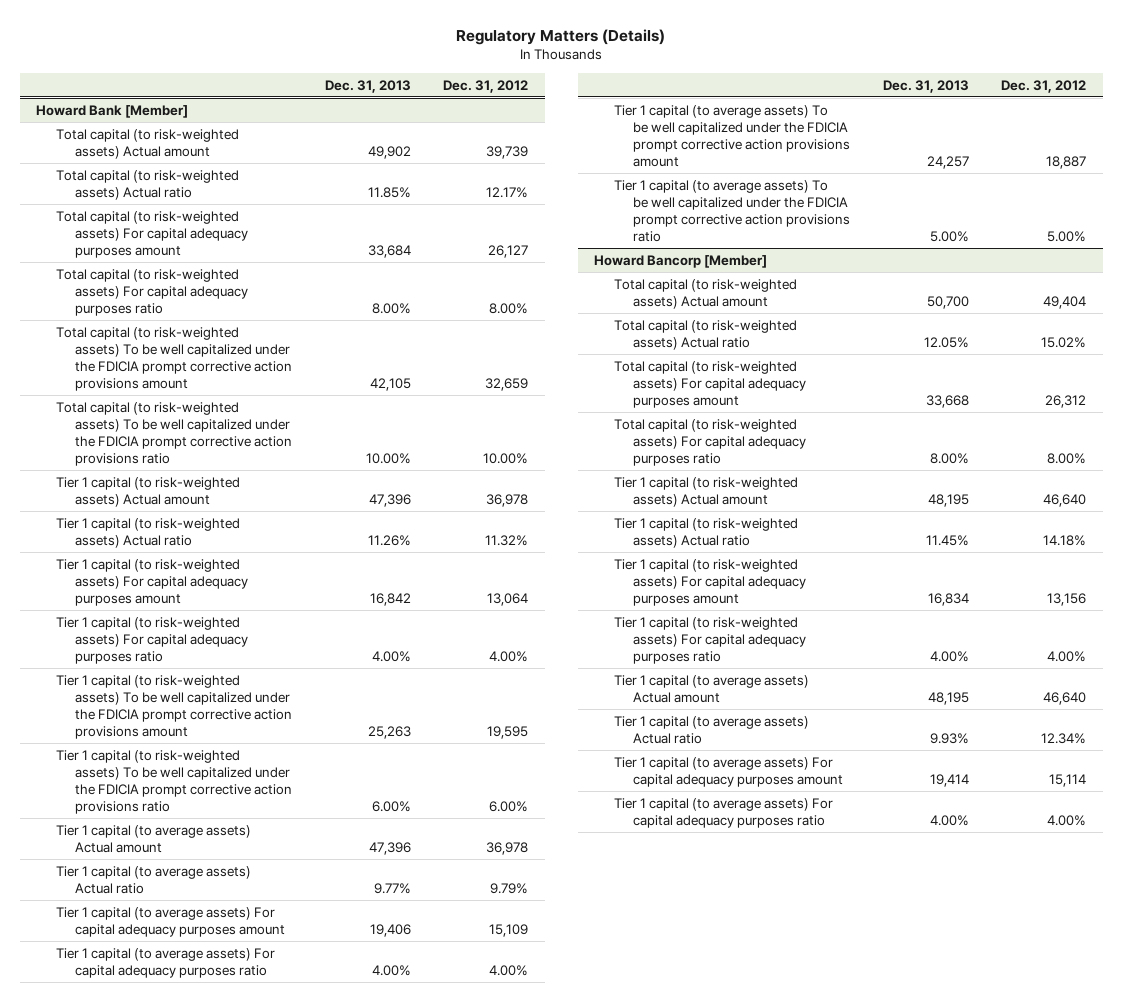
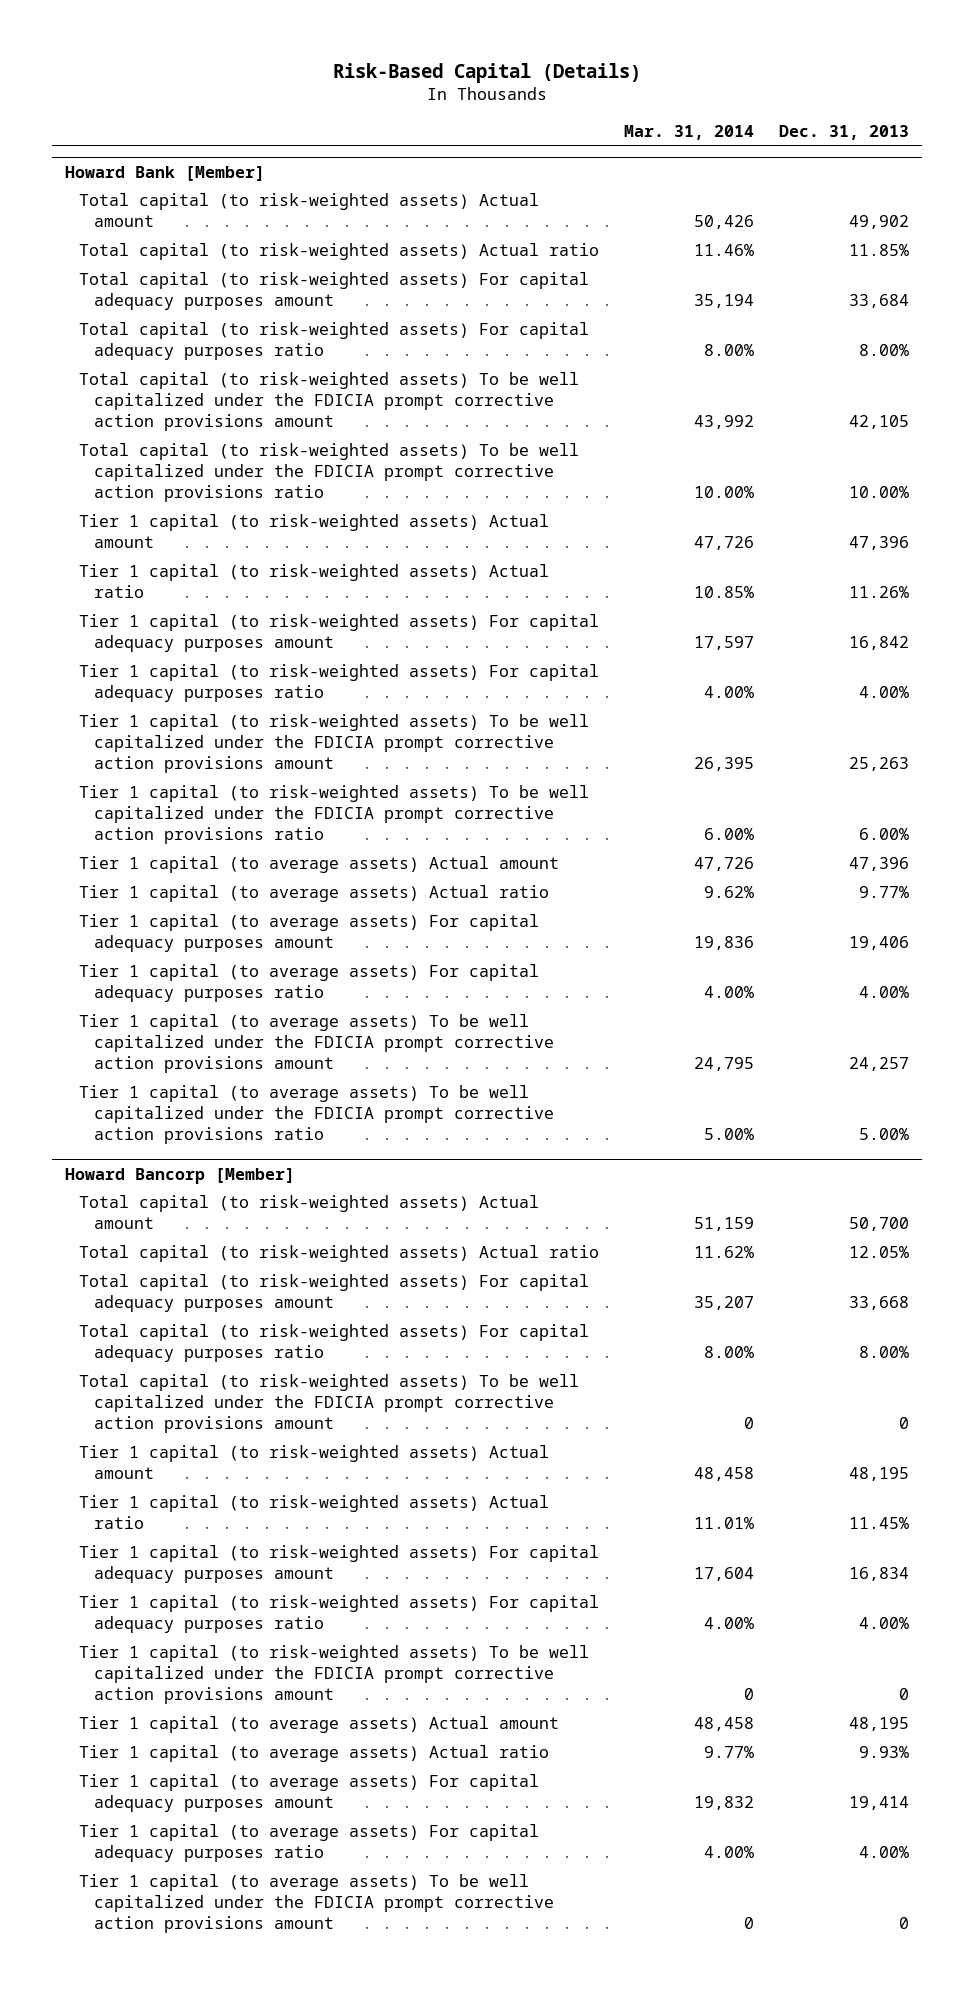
[456,29,666,46] Regulatory Matters (Details) -> [333,62,642,83] Risk-Based Capital (Details)
[443,79,529,93] Dec. 31, 2012 -> none
none -> [624,125,755,141] Mar. 31, 2014
none -> [79,1374,580,1433] Total capital (to risk-weighted assets) To be well capitalized under the FDICIA prompt corrective action provisions amount
none -> [79,1645,590,1704] Tier 1 capital (to risk-weighted assets) To be well capitalized under the FDICIA prompt corrective action provisions amount
none -> [79,1874,554,1933] Tier 1 capital (to average assets) To be well capitalized under the FDICIA prompt corrective action provisions amount

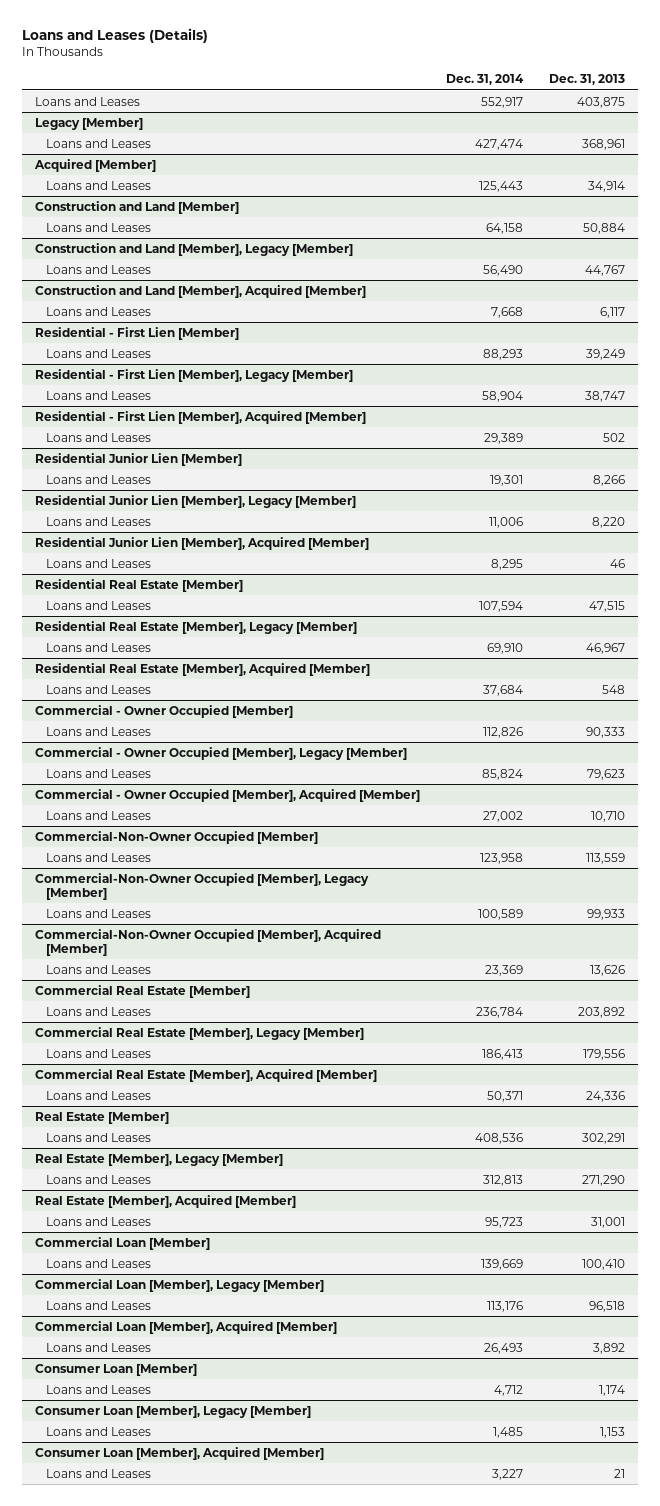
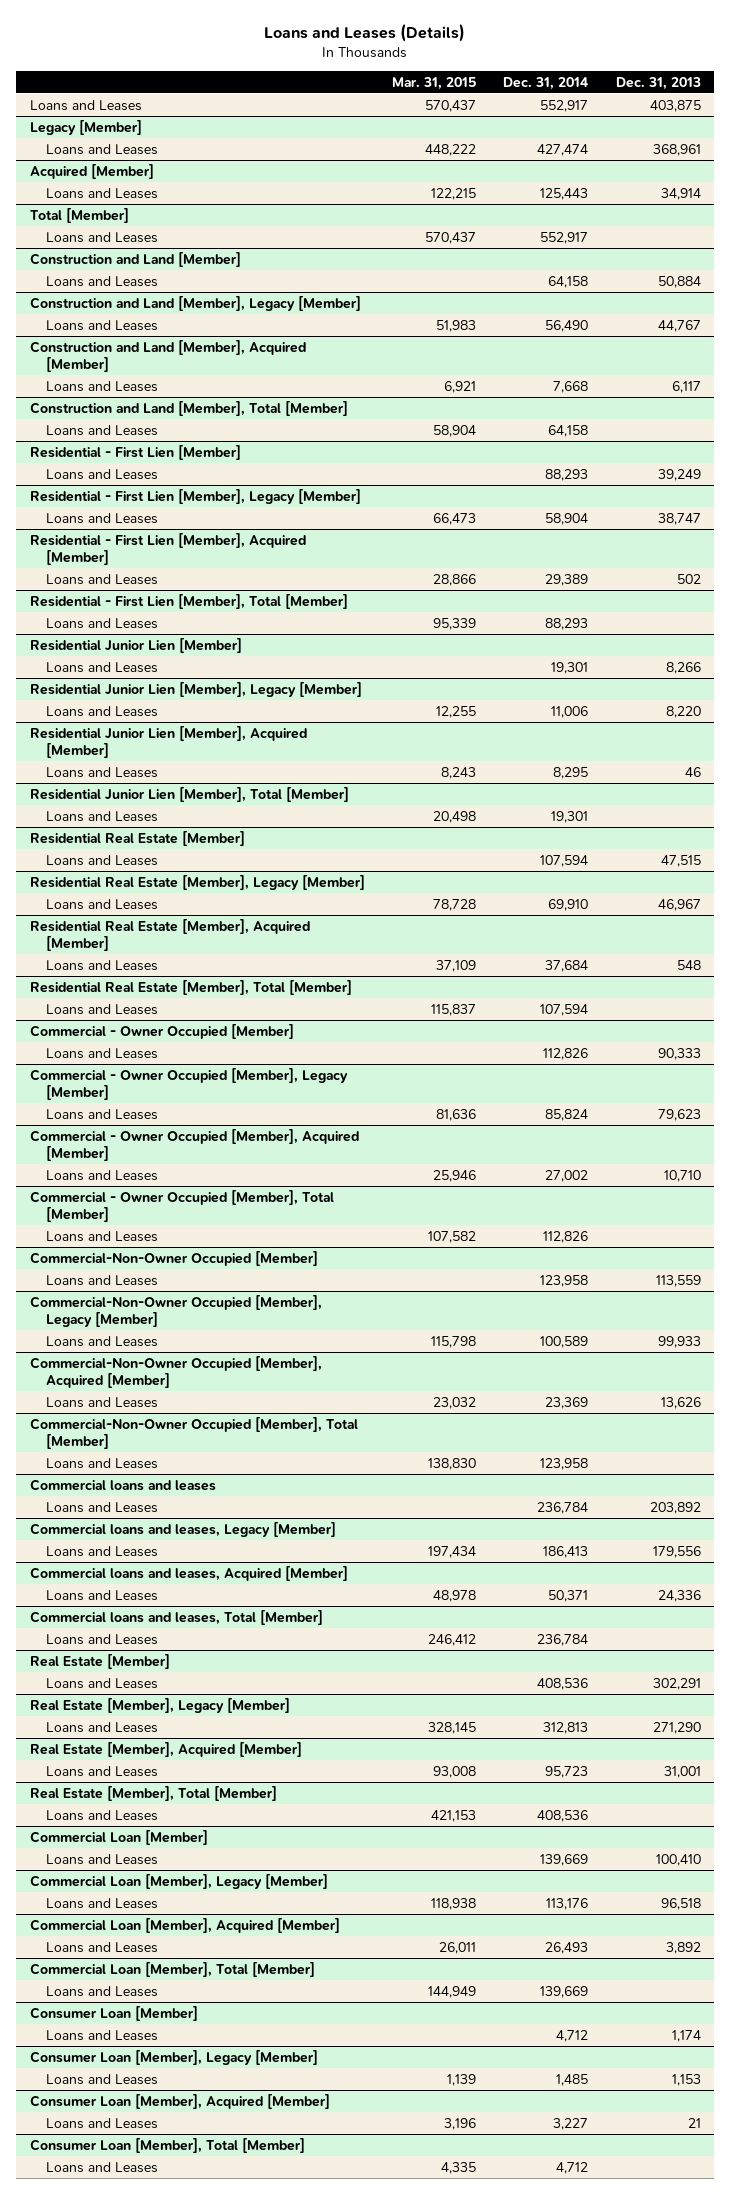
none -> [392,76,477,90] Mar. 31, 2015
none -> [29,207,129,223] Total [Member]
none -> [45,231,158,243] Loans and Leases
none -> [29,400,348,416] Construction and Land [Member], Total [Member]
none -> [45,424,158,436] Loans and Leases
none -> [29,593,348,609] Residential - First Lien [Member], Total [Member]
none -> [45,617,158,629] Loans and Leases
none -> [29,786,349,802] Residential Junior Lien [Member], Total [Member]
none -> [45,810,158,822] Loans and Leases
none -> [29,979,352,995] Residential Real Estate [Member], Total [Member]
none -> [45,1003,158,1015] Loans and Leases
none -> [29,1189,334,1222] Commercial - Owner Occupied [Member], Total [Member]
none -> [45,1230,158,1242] Loans and Leases
none -> [29,1416,358,1449] Commercial-Non-Owner Occupied [Member], Total [Member]
none -> [45,1457,158,1469] Loans and Leases
[35,984,251,998] Commercial Real Estate [Member] -> [29,1478,216,1491] Commercial loans and leases
[35,1026,365,1040] Commercial Real Estate [Member], Legacy [Member] -> none
none -> [29,1521,336,1537] Commercial loans and leases, Legacy [Member]
[35,1068,378,1082] Commercial Real Estate [Member], Acquired [Member] -> none
none -> [29,1565,348,1581] Commercial loans and leases, Acquired [Member]
none -> [29,1609,323,1625] Commercial loans and leases, Total [Member]
none -> [45,1633,158,1645] Loans and Leases
none -> [29,1785,277,1801] Real Estate [Member], Total [Member]
none -> [45,1809,158,1821] Loans and Leases
none -> [29,1961,315,1977] Commercial Loan [Member], Total [Member]
none -> [45,1985,158,1997] Loans and Leases
none -> [29,2137,305,2153] Consumer Loan [Member], Total [Member]
none -> [45,2161,158,2173] Loans and Leases

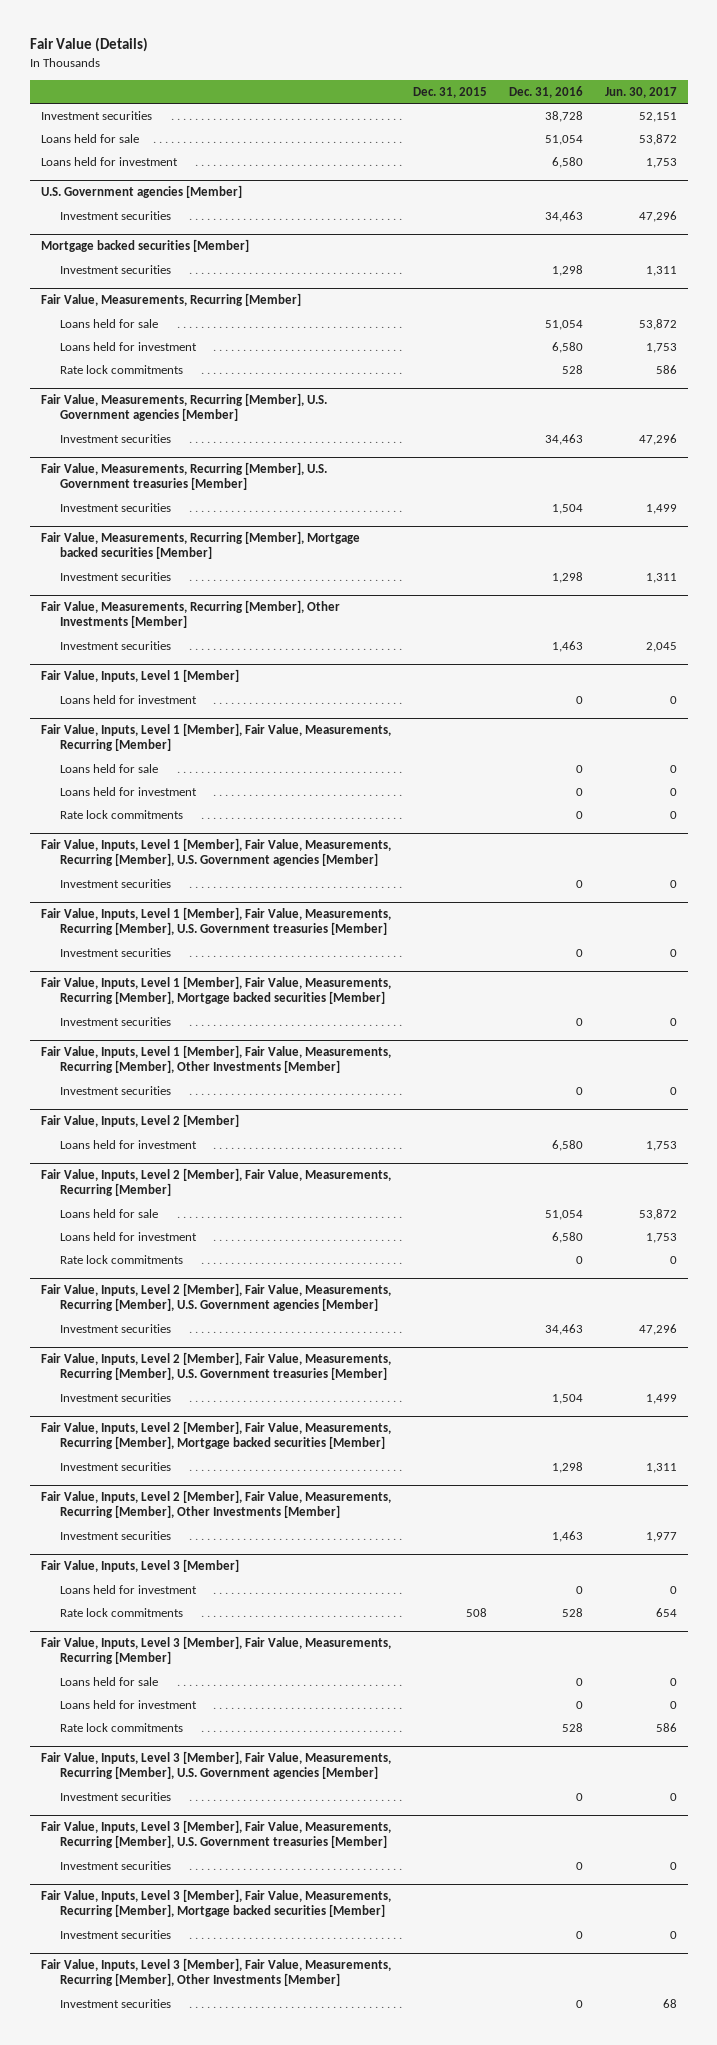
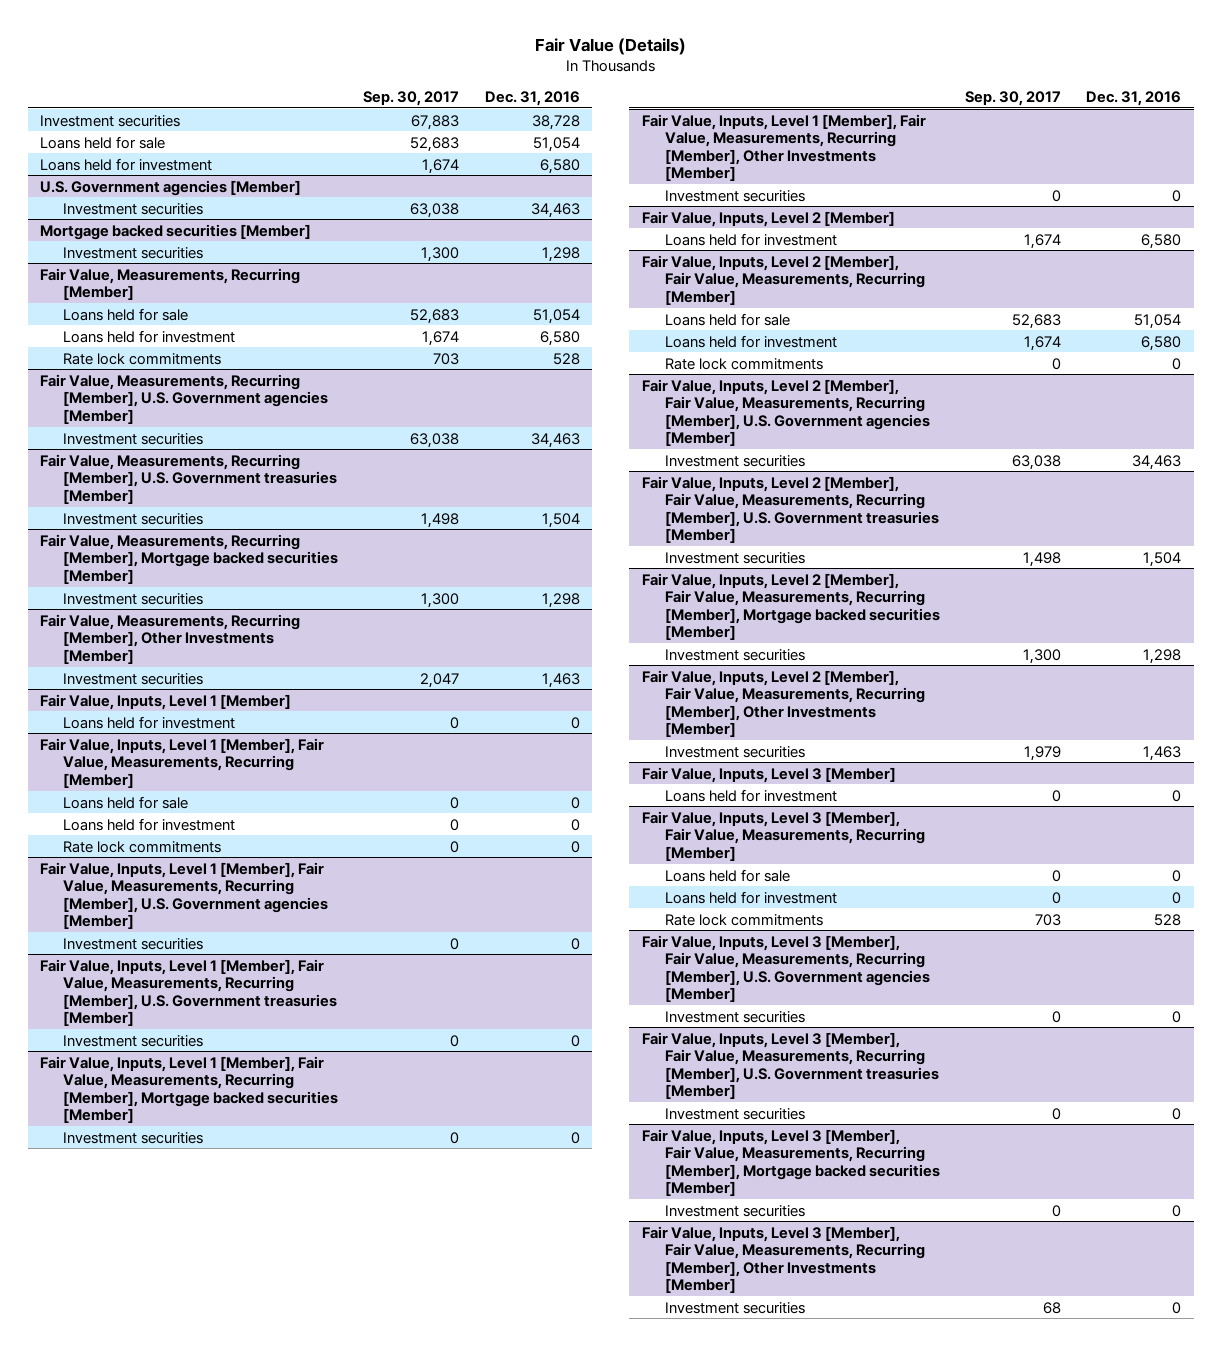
[412,86,487,98] Dec. 31, 2015 -> none
[604,86,677,98] Jun. 30, 2017 -> none
none -> [363,91,460,107] Sep. 30, 2017
[59,1607,183,1617] Rate lock commitments -> none

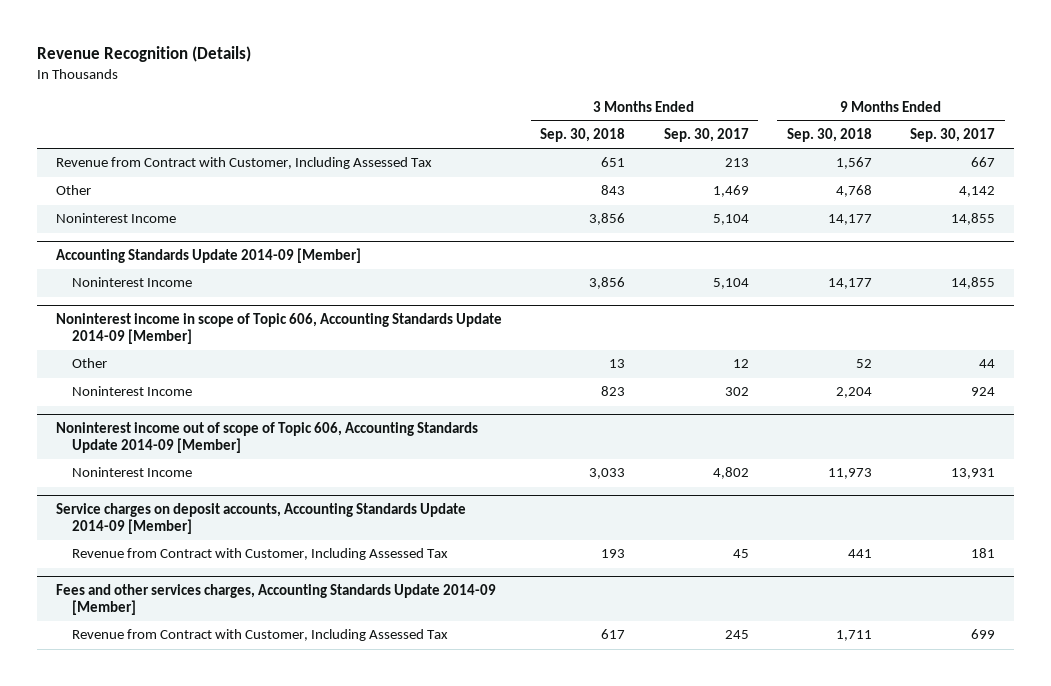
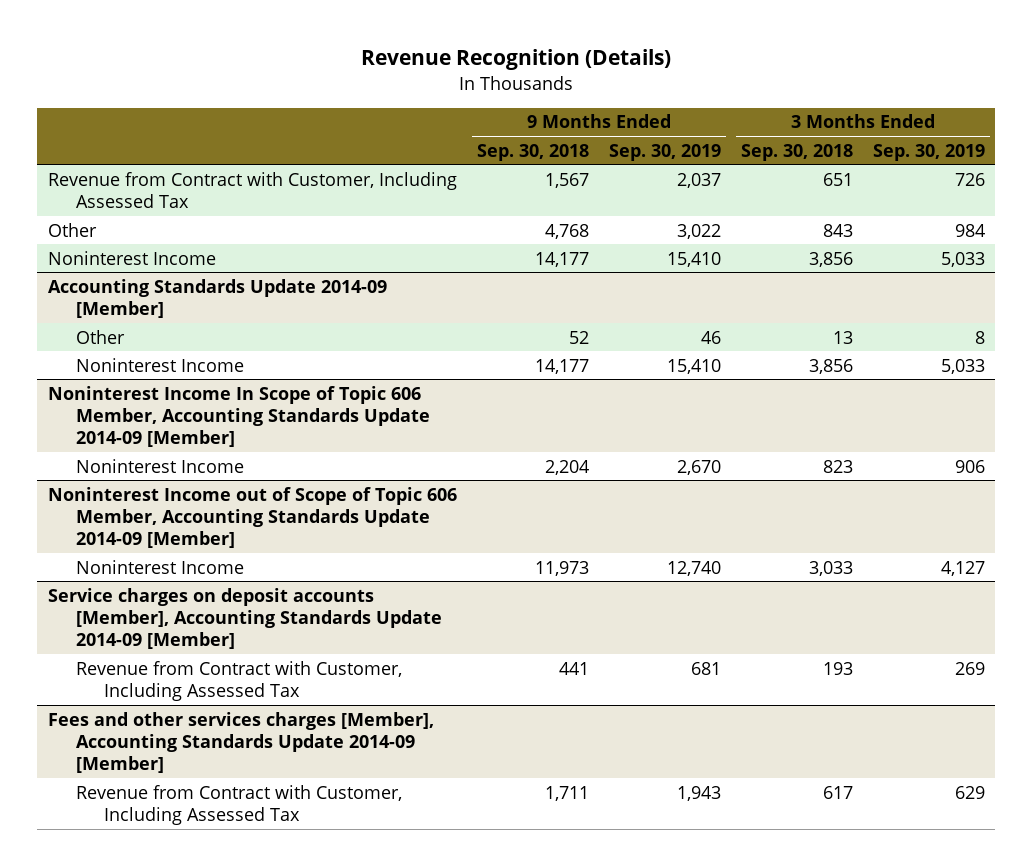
[663,128,749,143] Sep. 30, 2017 -> none
[910,128,996,143] Sep. 30, 2017 -> none
none -> [608,143,721,161] Sep. 30, 2019
none -> [873,143,986,161] Sep. 30, 2019
[56,313,503,345] Noninterest income in scope of Topic 606, Accounting Standards Update 2014-09 [Member] -> none
[72,277,193,288] Noninterest Income -> [75,357,244,372] Noninterest Income
none -> [47,385,430,447] Noninterest Income In Scope of Topic 606 Member, Accounting Standards Update 2014-09 [Member]
[56,422,479,454] Noninterest income out of scope of Topic 606, Accounting Standards Update 2014-09 [Member] -> [47,486,457,548] Noninterest Income out of Scope of Topic 606 Member, Accounting Standards Update 2014-09 [Member]
[56,503,467,535] Service charges on deposit accounts, Accounting Standards Update 2014-09 [Member] -> [47,587,442,649] Service charges on deposit accounts [Member], Accounting Standards Update 2014-09 [Member]
[56,584,497,616] Fees and other services charges, Accounting Standards Update 2014-09 [Member] -> [47,711,434,773] Fees and other services charges [Member], Accounting Standards Update 2014-09 [Member]

